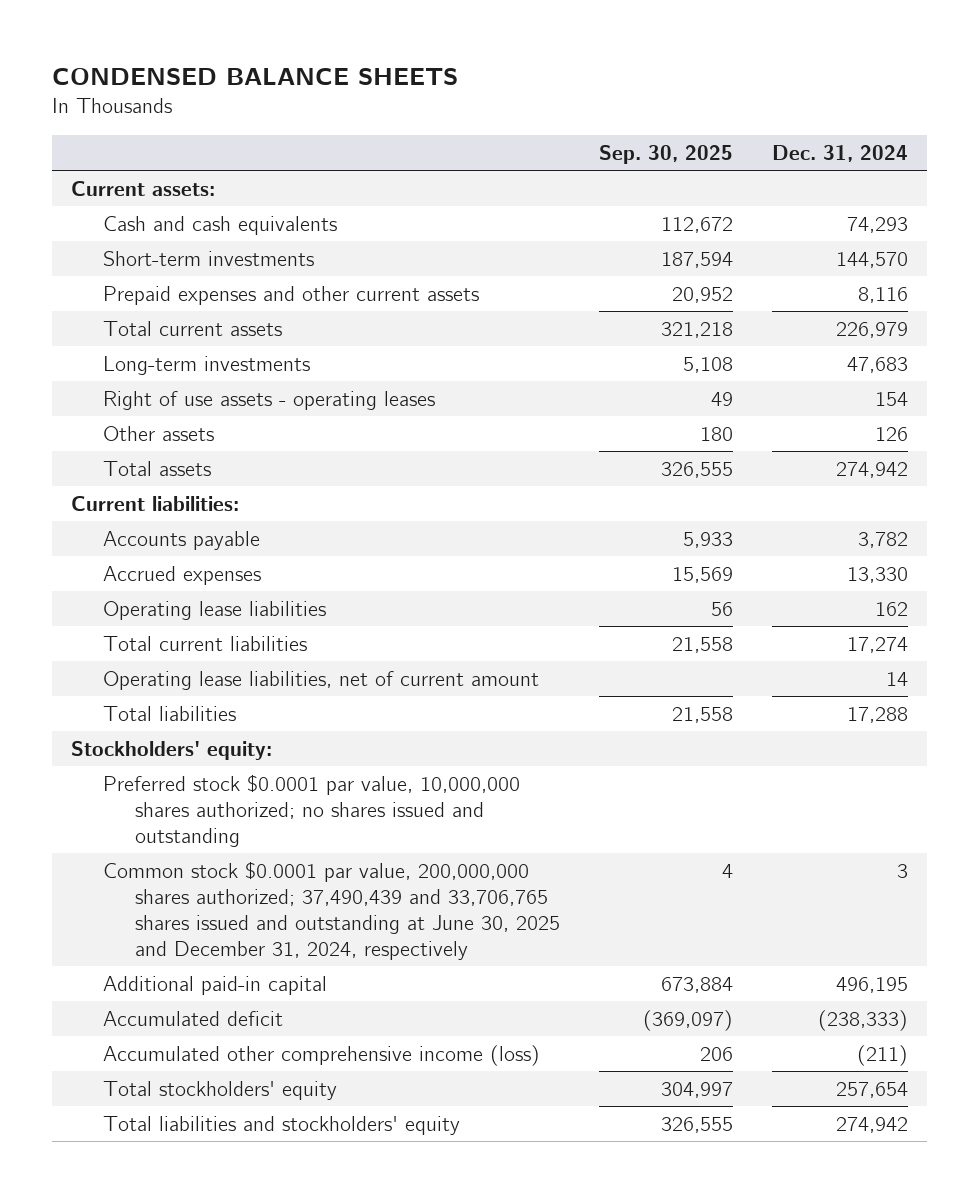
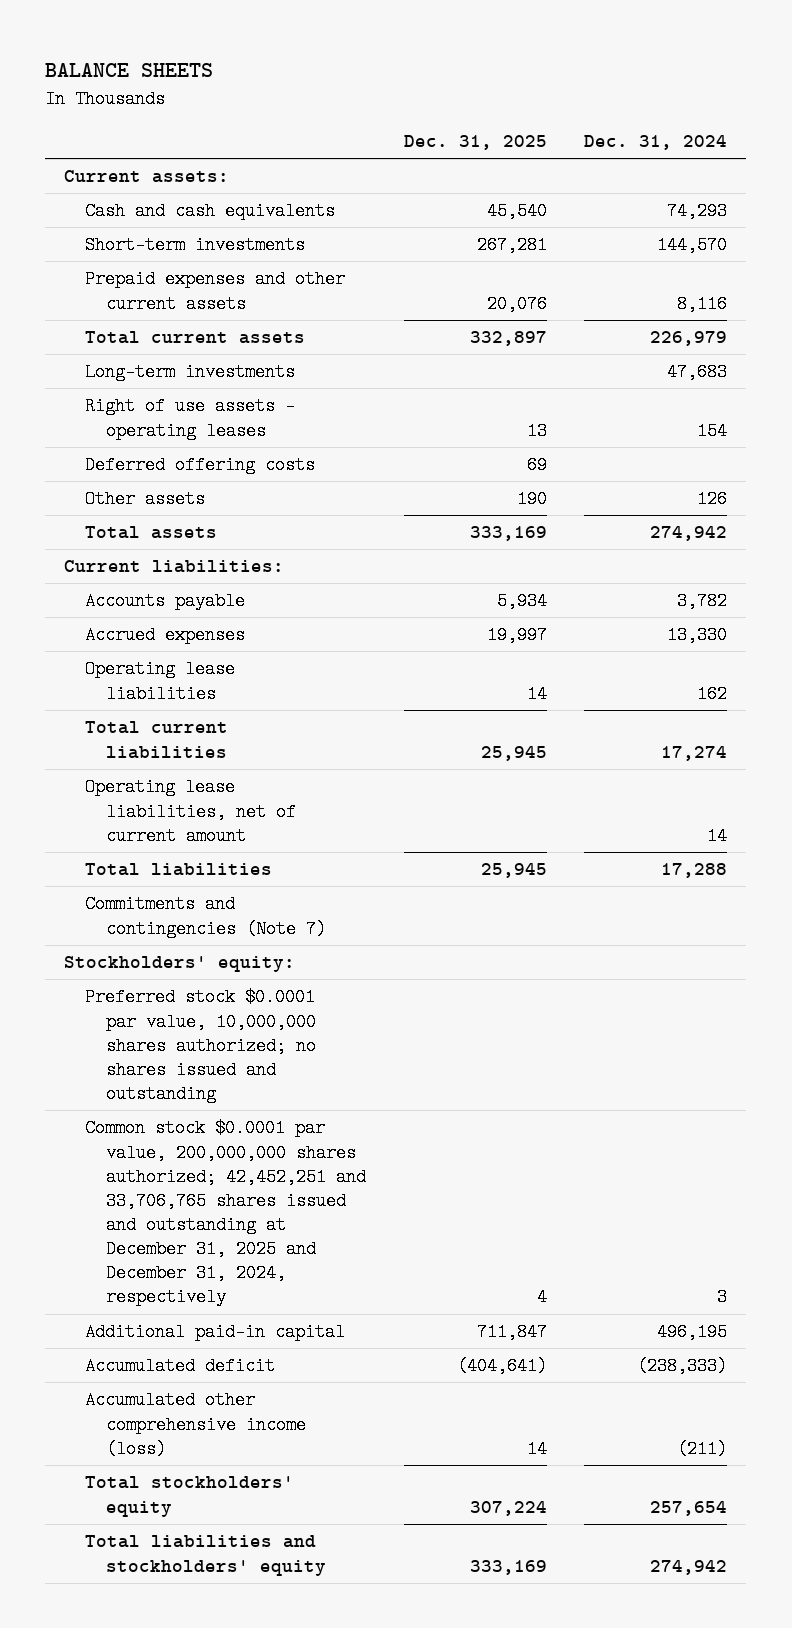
[51,67,458,85] CONDENSED BALANCE SHEETS -> [45,62,214,77] BALANCE SHEETS
[598,144,733,164] Sep. 30, 2025 -> none
none -> [403,135,547,151] Dec. 31, 2025
none -> [85,456,316,475] Deferred offering costs
none -> [85,895,327,938] Commitments and contingencies (Note 7)
[103,861,561,960] Common stock $0.0001 par value, 200,000,000 shares authorized; 37,490,439 and 33,706,765 shares issued and outstanding at June 30, 2025 and December 31, 2024, respectively -> [85,1119,367,1307] Common stock $0.0001 par value, 200,000,000 shares authorized; 42,452,251 and 33,706,765 shares issued and outstanding at December 31, 2025 and December 31, 2024, respectively

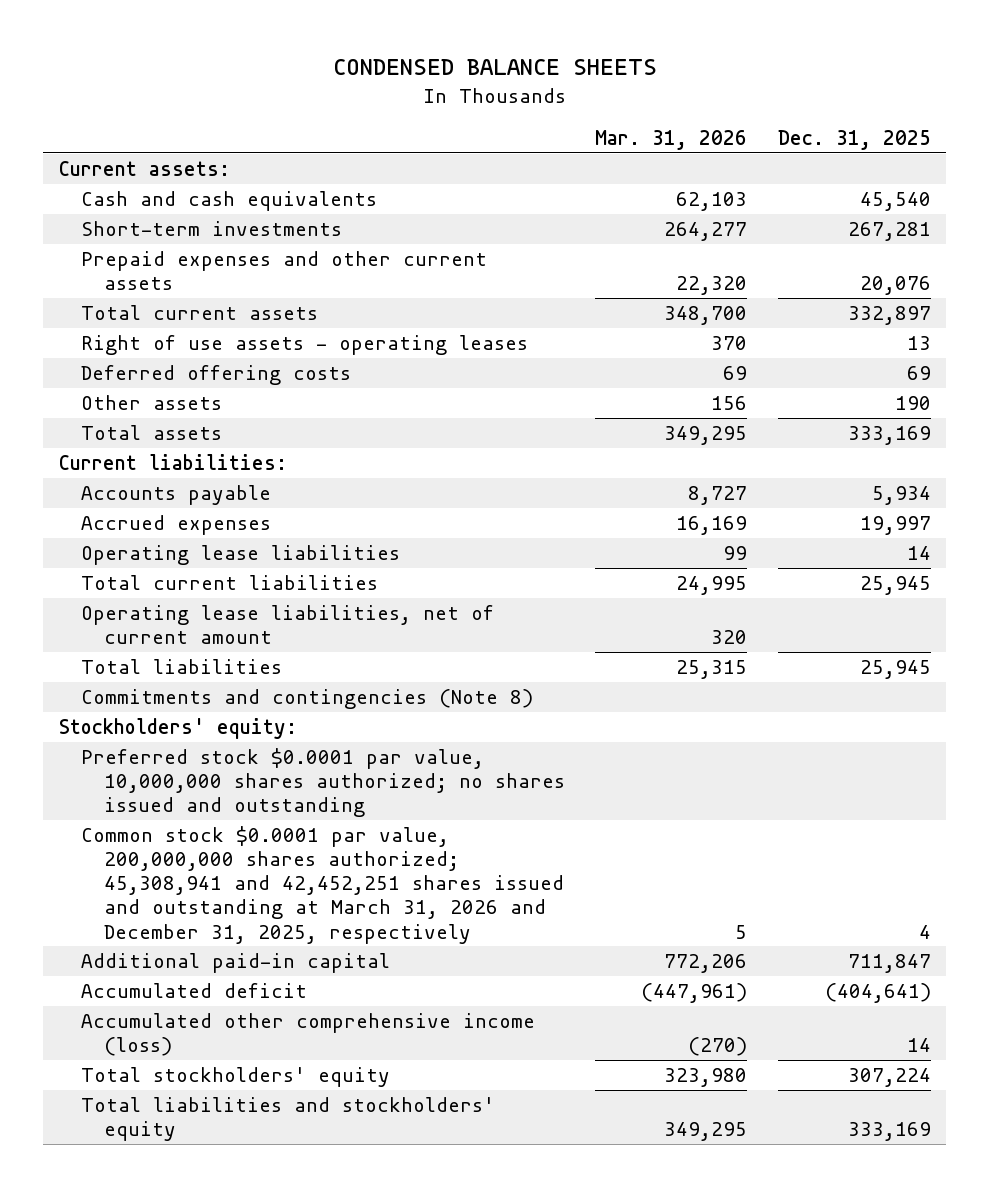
[45,62,214,77] BALANCE SHEETS -> [332,59,657,76] CONDENSED BALANCE SHEETS
[584,135,728,151] Dec. 31, 2024 -> none
none -> [595,130,748,151] Mar. 31, 2026
[85,363,296,382] Long-term investments -> none
[85,895,327,938] Commitments and contingencies (Note 7) -> [81,688,534,709] Commitments and contingencies (Note 8)
[85,1119,367,1307] Common stock $0.0001 par value, 200,000,000 shares authorized; 42,452,251 and 33,706,765 shares issued and outstanding at December 31, 2025 and December 31, 2024, respectively -> [81,825,564,944] Common stock $0.0001 par value, 200,000,000 shares authorized; 45,308,941 and 42,452,251 shares issued and outstanding at March 31, 2026 and December 31, 2025, respectively

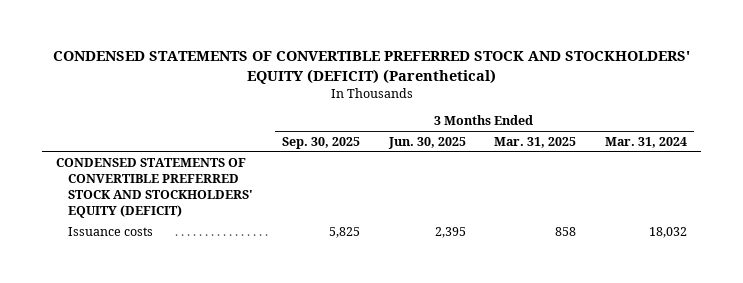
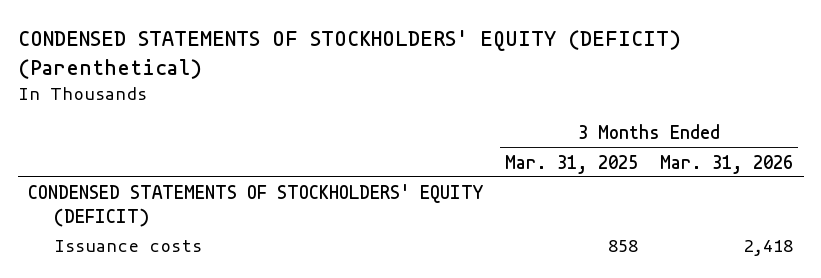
[52,51,690,84] CONDENSED STATEMENTS OF CONVERTIBLE PREFERRED STOCK AND STOCKHOLDERS' EQUITY (DEFICIT) (Parenthetical) -> [17,30,681,79] CONDENSED STATEMENTS OF STOCKHOLDERS' EQUITY (DEFICIT) (Parenthetical)
[281,136,360,149] Sep. 30, 2025 -> none
[387,136,466,149] Jun. 30, 2025 -> none
[605,136,688,148] Mar. 31, 2024 -> none
none -> [659,154,793,174] Mar. 31, 2026
[56,157,254,219] CONDENSED STATEMENTS OF CONVERTIBLE PREFERRED STOCK AND STOCKHOLDERS' EQUITY (DEFICIT) -> [28,184,484,227] CONDENSED STATEMENTS OF STOCKHOLDERS' EQUITY (DEFICIT)

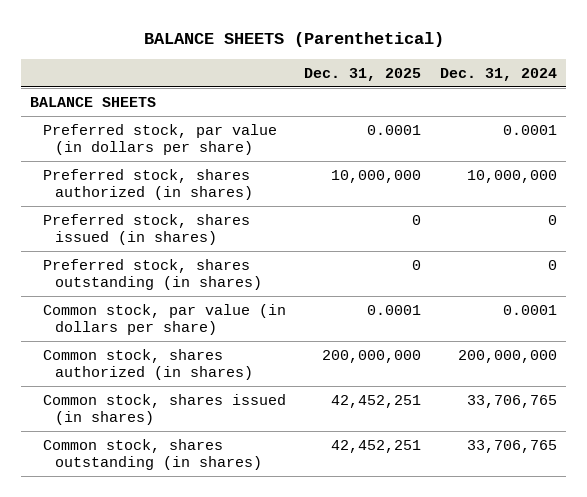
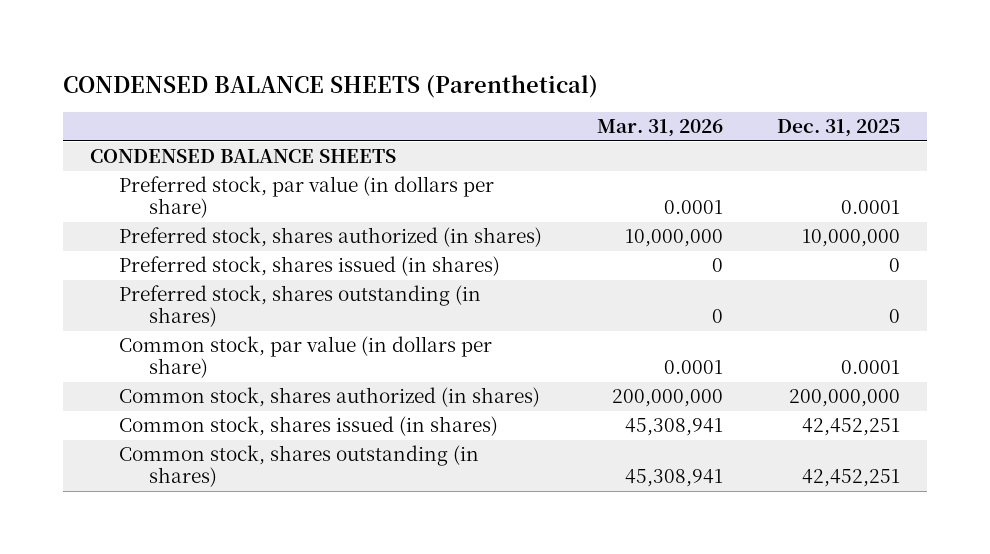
[143,32,444,48] BALANCE SHEETS (Parenthetical) -> [62,74,598,98] CONDENSED BALANCE SHEETS (Parenthetical)
[439,67,557,81] Dec. 31, 2024 -> none
none -> [596,119,723,138] Mar. 31, 2026
[30,96,157,107] BALANCE SHEETS -> [90,149,397,164] CONDENSED BALANCE SHEETS

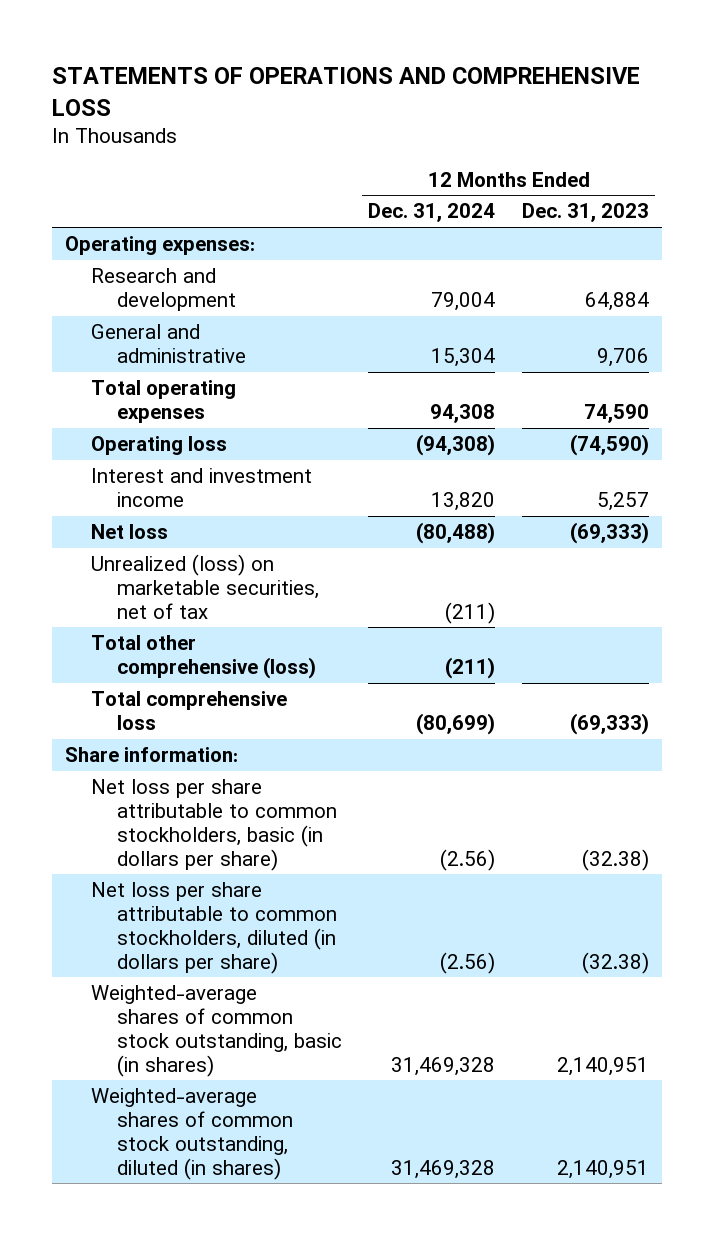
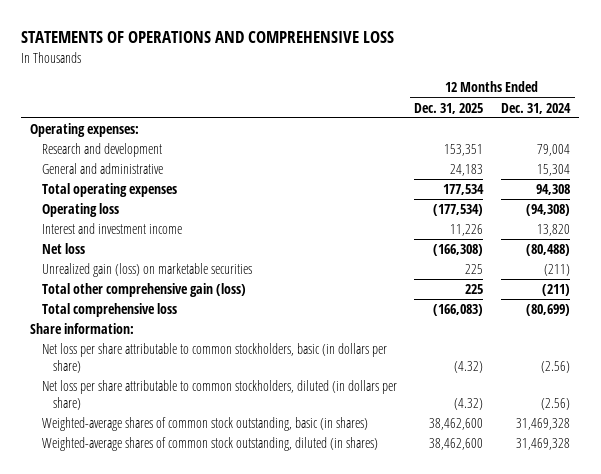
[521,203,649,223] Dec. 31, 2023 -> none
none -> [414,102,484,114] Dec. 31, 2025
[91,554,319,619] Unrealized (loss) on marketable securities, net of tax -> [41,263,252,278] Unrealized gain (loss) on marketable securities
[91,635,316,679] Total other comprehensive (loss) -> [41,283,246,298] Total other comprehensive gain (loss)

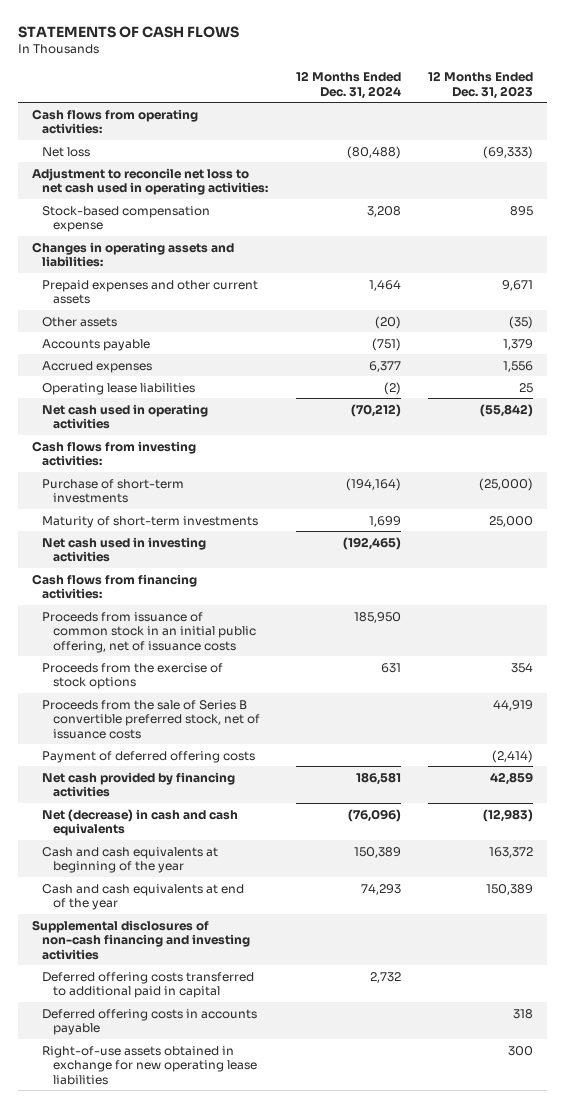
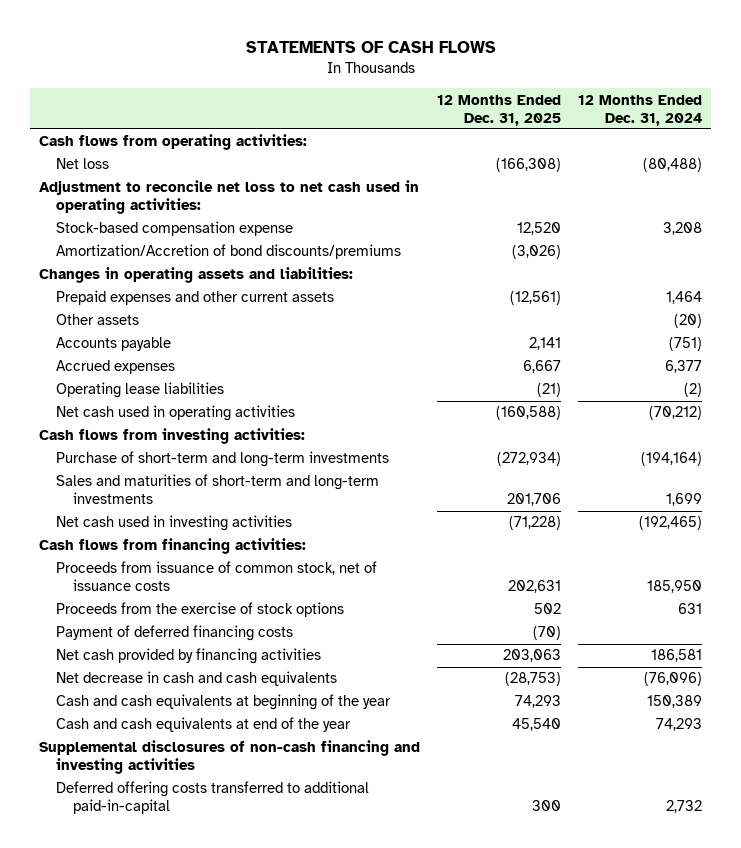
[428,71,534,99] 12 Months Ended Dec. 31, 2023 -> none
none -> [437,94,562,126] 12 Months Ended Dec. 31, 2025
none -> [56,244,402,260] Amortization/Accretion of bond discounts/premiums
[42,478,185,504] Purchase of short-term investments -> [56,451,390,468] Purchase of short-term and long-term investments
[42,515,259,528] Maturity of short-term investments -> [56,474,380,505] Sales and maturities of short-term and long-term investments
[42,611,257,653] Proceeds from issuance of common stock in an initial public offering, net of issuance costs -> [56,561,378,592] Proceeds from issuance of common stock, net of issuance costs
[42,699,261,739] Proceeds from the sale of Series B convertible preferred stock, net of issuance costs -> none
[42,750,256,763] Payment of deferred offering costs -> [56,625,294,642] Payment of deferred financing costs
[42,808,239,837] Net (decrease) in cash and cash equivalents -> [56,671,338,687] Net decrease in cash and cash equivalents
[42,1008,258,1036] Deferred offering costs in accounts payable -> none
[42,1045,258,1085] Right-of-use assets obtained in exchange for new operating lease liabilities -> none
[42,971,255,999] Deferred offering costs transferred to additional paid in capital -> [56,781,370,815] Deferred offering costs transferred to additional paid-in-capital

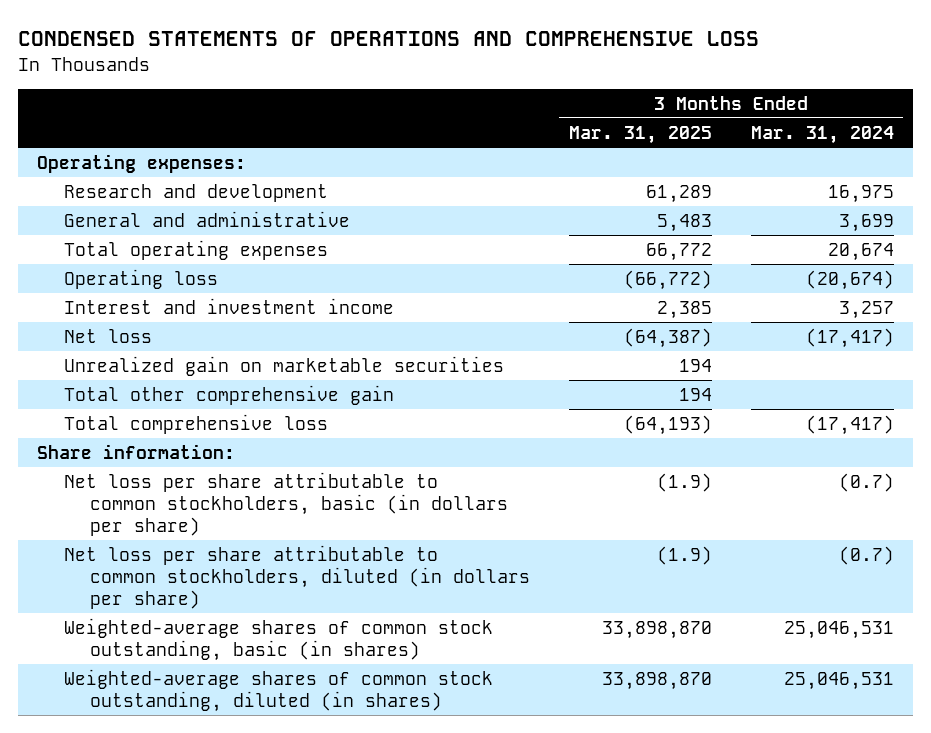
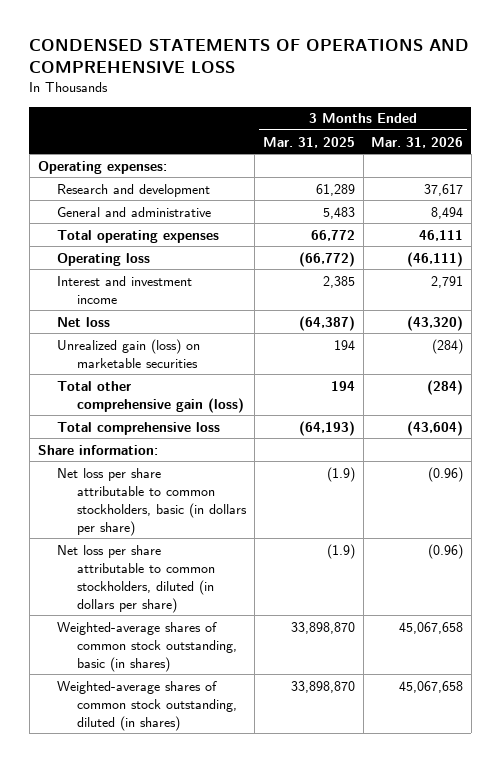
[750,125,894,144] Mar. 31, 2024 -> none
none -> [371,136,464,148] Mar. 31, 2026
[63,356,504,377] Unrealized gain on marketable securities -> [57,338,201,368] Unrealized gain (loss) on marketable securities
[63,385,394,406] Total other comprehensive gain -> [57,380,245,413] Total other comprehensive gain (loss)

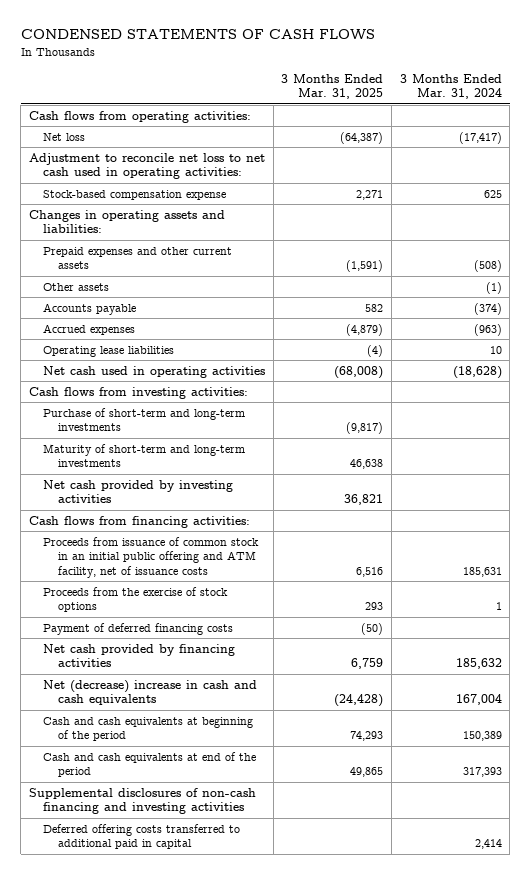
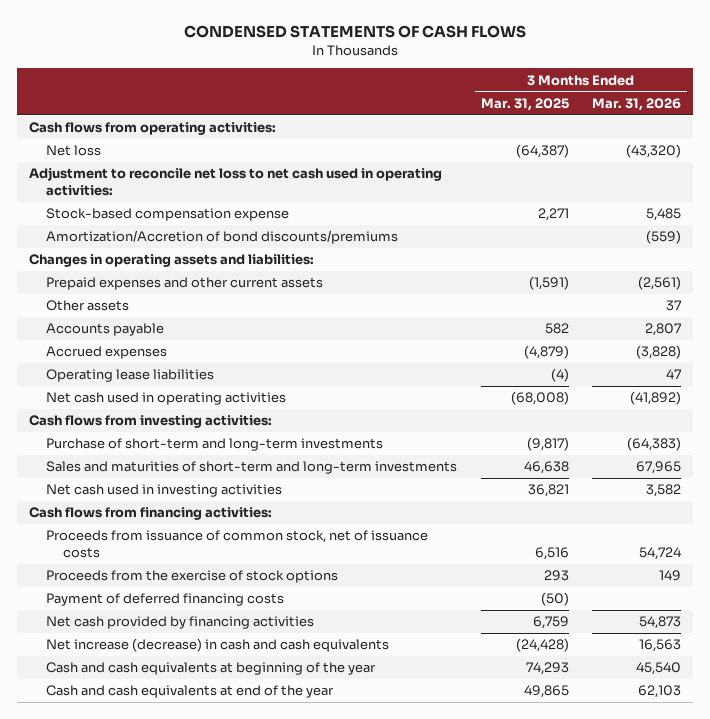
[399,73,502,100] 3 Months Ended Mar. 31, 2024 -> none
none -> [591,97,681,111] Mar. 31, 2026
none -> [46,230,399,245] Amortization/Accretion of bond discounts/premiums
[43,443,246,468] Maturity of short-term and long-term investments -> [46,461,458,475] Sales and maturities of short-term and long-term investments
[43,479,234,504] Net cash provided by investing activities -> [46,484,283,498] Net cash used in investing activities
[43,536,260,578] Proceeds from issuance of common stock in an initial public offering and ATM facility, net of issuance costs -> [46,530,429,559] Proceeds from issuance of common stock, net of issuance costs
[28,787,256,815] Supplemental disclosures of non-cash financing and investing activities -> none
[43,823,241,850] Deferred offering costs transferred to additional paid in capital -> none
[43,679,258,706] Net (decrease) increase in cash and cash equivalents -> [46,638,390,653] Net increase (decrease) in cash and cash equivalents
[43,716,254,742] Cash and cash equivalents at beginning of the period -> [46,662,377,676] Cash and cash equivalents at beginning of the year
[43,751,257,778] Cash and cash equivalents at end of the period -> [46,685,335,699] Cash and cash equivalents at end of the year

